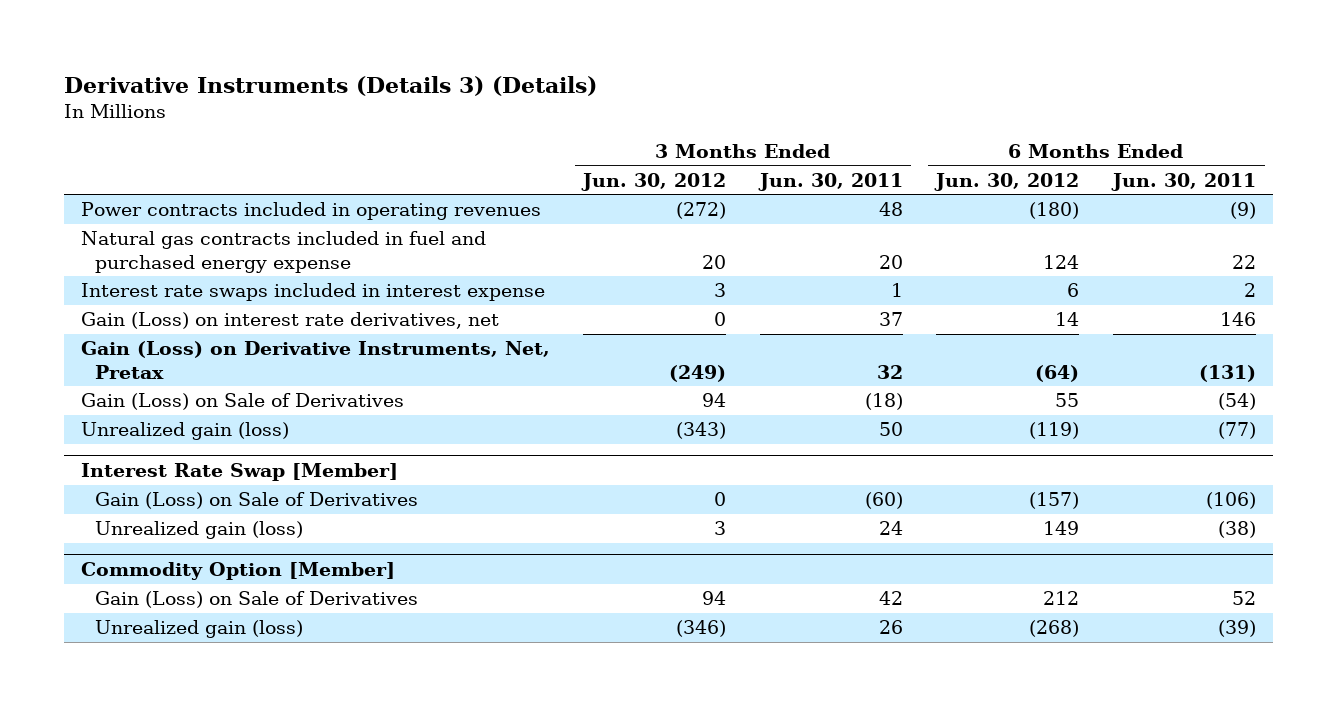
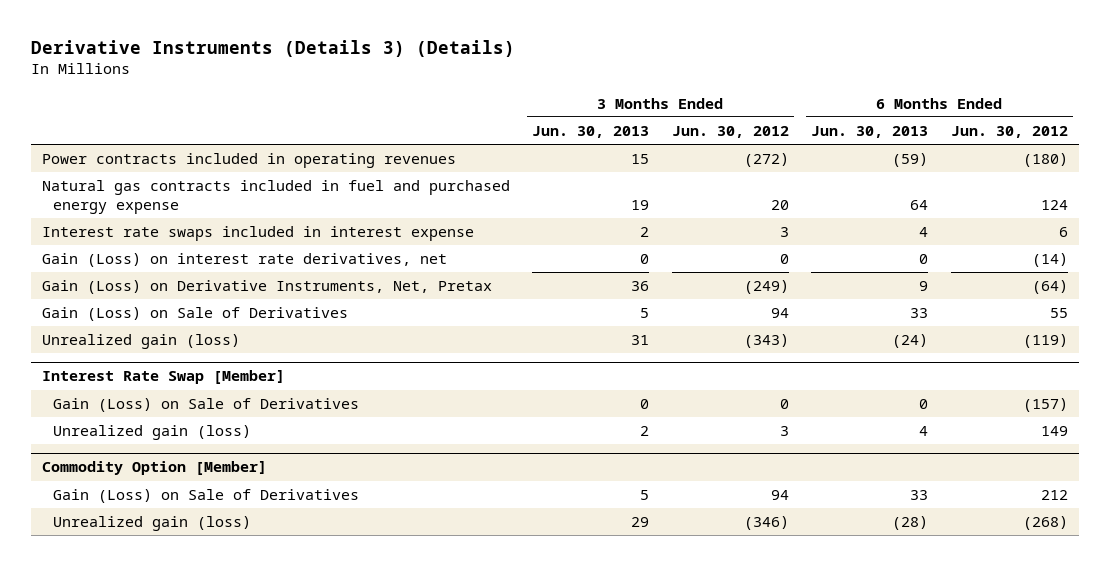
[757,172,903,191] Jun. 30, 2011 -> none
[1111,172,1257,191] Jun. 30, 2011 -> none
none -> [532,126,650,139] Jun. 30, 2013
none -> [811,126,929,139] Jun. 30, 2013
[1055,312,1080,327] 14 -> [1031,253,1068,268] (14)

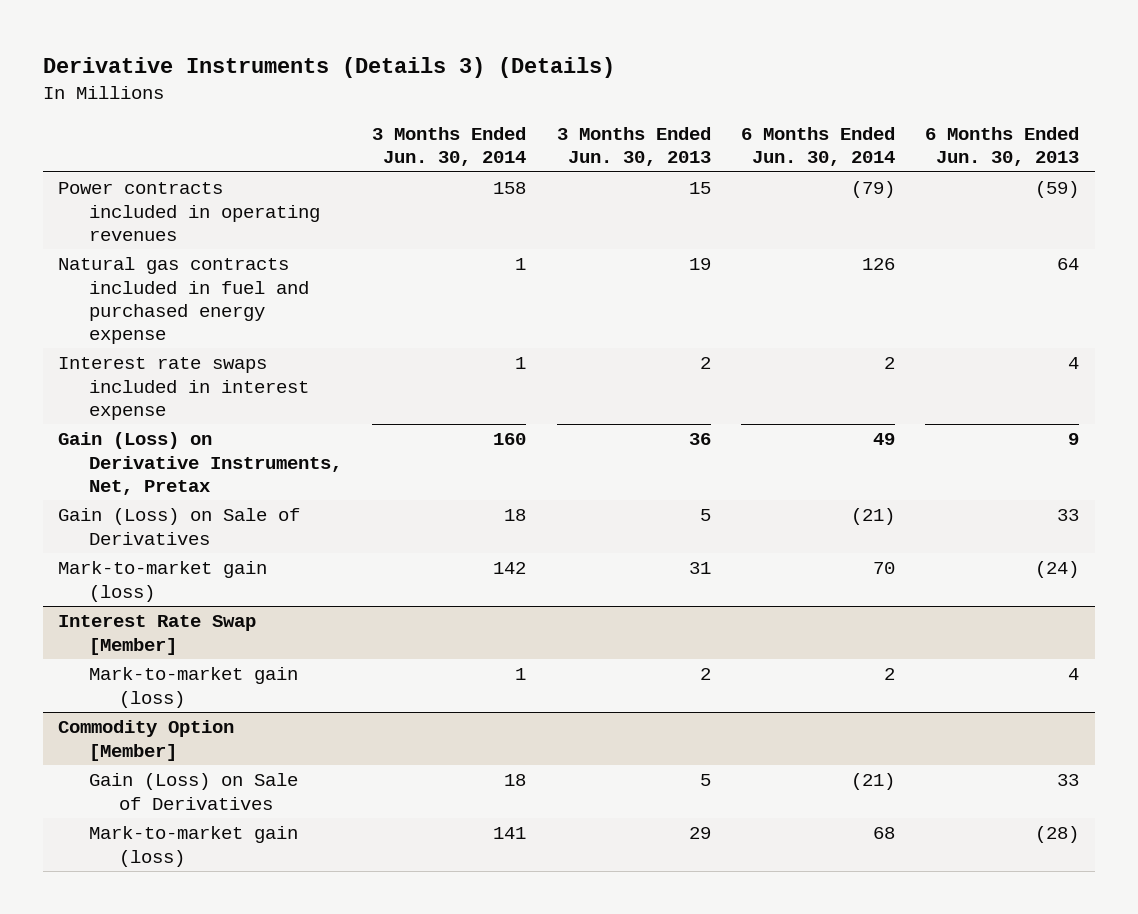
[671,126,789,139] Jun. 30, 2012 -> none
[950,126,1068,139] Jun. 30, 2012 -> none
none -> [372,126,527,166] 3 Months Ended Jun. 30, 2014
none -> [741,126,896,166] 6 Months Ended Jun. 30, 2014
[41,253,447,268] Gain (Loss) on interest rate derivatives, net -> none
[41,334,240,350] Unrealized gain (loss) -> [58,561,268,602] Mark-to-market gain (loss)
[52,398,359,413] Gain (Loss) on Sale of Derivatives -> none
[52,425,251,441] Unrealized gain (loss) -> [88,667,298,708] Mark-to-market gain (loss)
[52,516,251,532] Unrealized gain (loss) -> [88,826,298,867] Mark-to-market gain (loss)

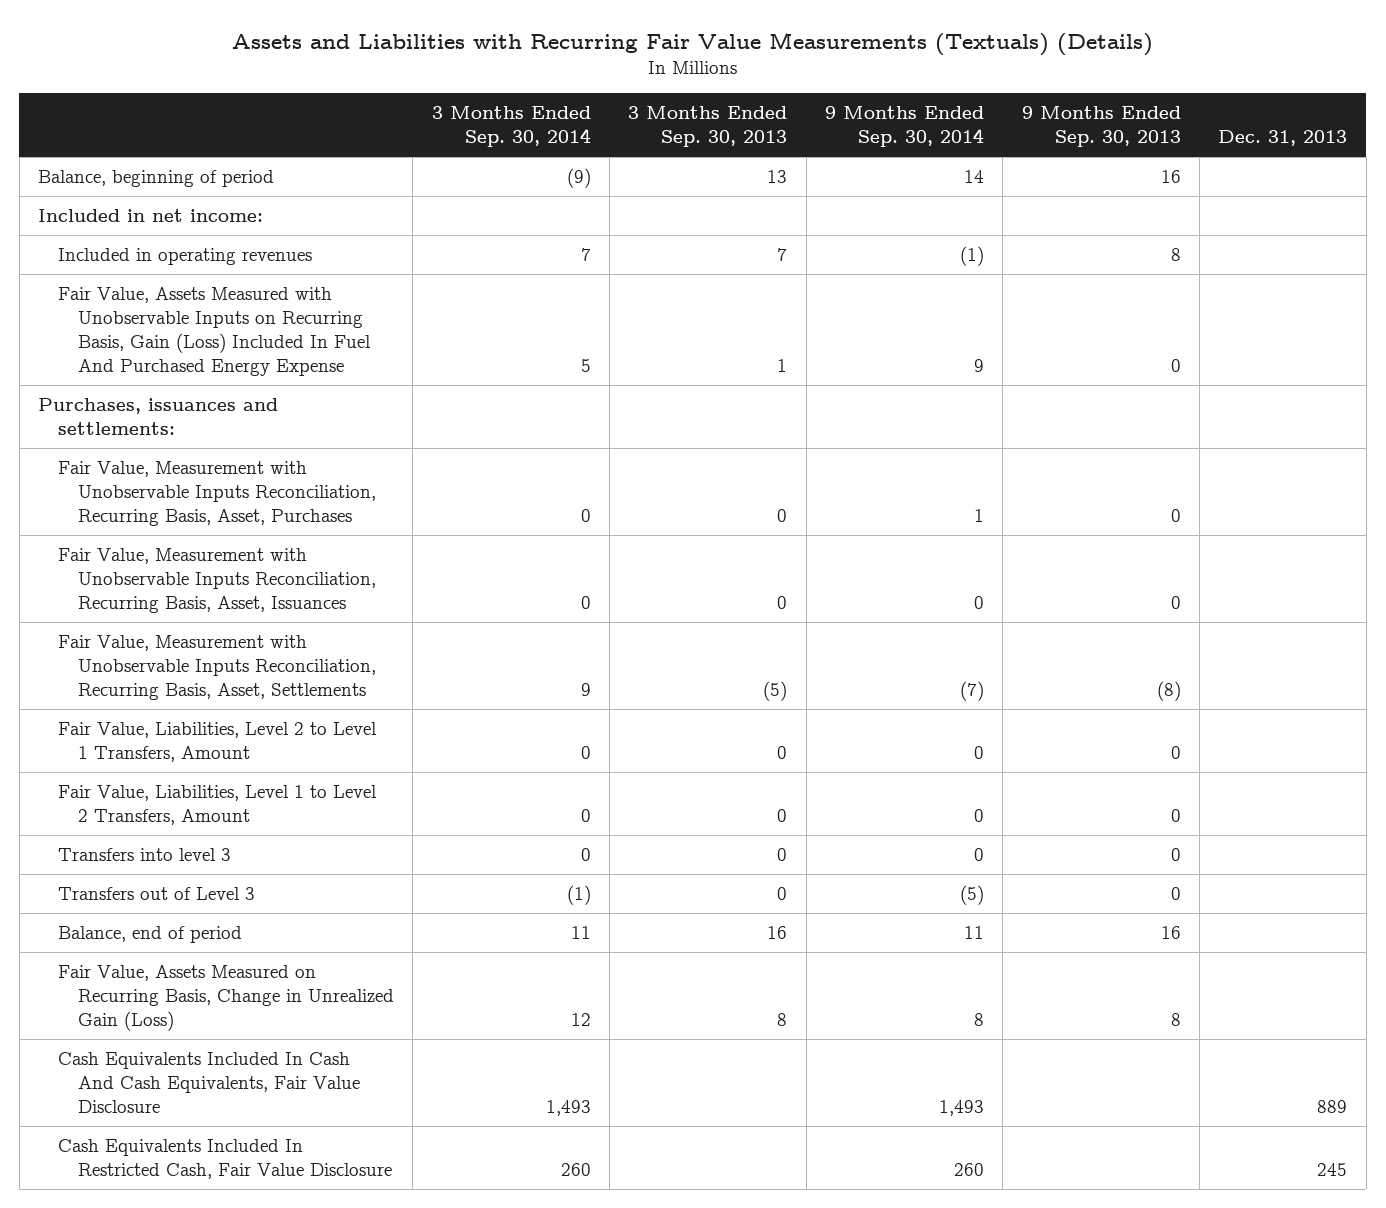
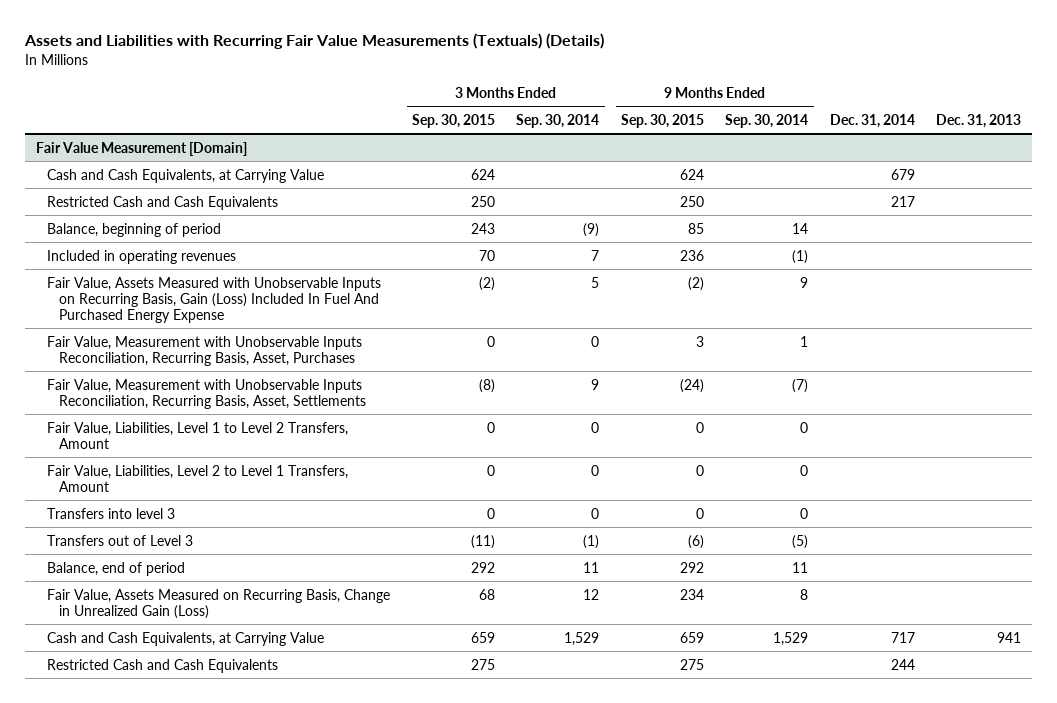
[628,106,788,148] 3 Months Ended Sep. 30, 2013 -> none
[1021,106,1181,148] 9 Months Ended Sep. 30, 2013 -> none
none -> [411,113,495,128] Sep. 30, 2015
none -> [620,113,704,128] Sep. 30, 2015
none -> [829,113,915,128] Dec. 31, 2014
none -> [35,141,247,156] Fair Value Measurement [Domain]
none -> [47,168,325,183] Cash and Cash Equivalents, at Carrying Value
none -> [47,195,279,210] Restricted Cash and Cash Equivalents
[38,208,264,222] Included in net income: -> none
[38,397,279,436] Purchases, issuances and settlements: -> none
[58,547,377,614] Fair Value, Measurement with Unobservable Inputs Reconciliation, Recurring Basis, Asset, Issuances -> none
[58,721,378,763] Fair Value, Liabilities, Level 2 to Level 1 Transfers, Amount -> none
none -> [47,464,349,492] Fair Value, Liabilities, Level 2 to Level 1 Transfers, Amount
[58,1051,361,1114] Cash Equivalents Included In Cash And Cash Equivalents, Fair Value Disclosure -> none
[58,1138,393,1180] Cash Equivalents Included In Restricted Cash, Fair Value Disclosure -> none
none -> [47,631,325,646] Cash and Cash Equivalents, at Carrying Value
none -> [47,658,279,673] Restricted Cash and Cash Equivalents

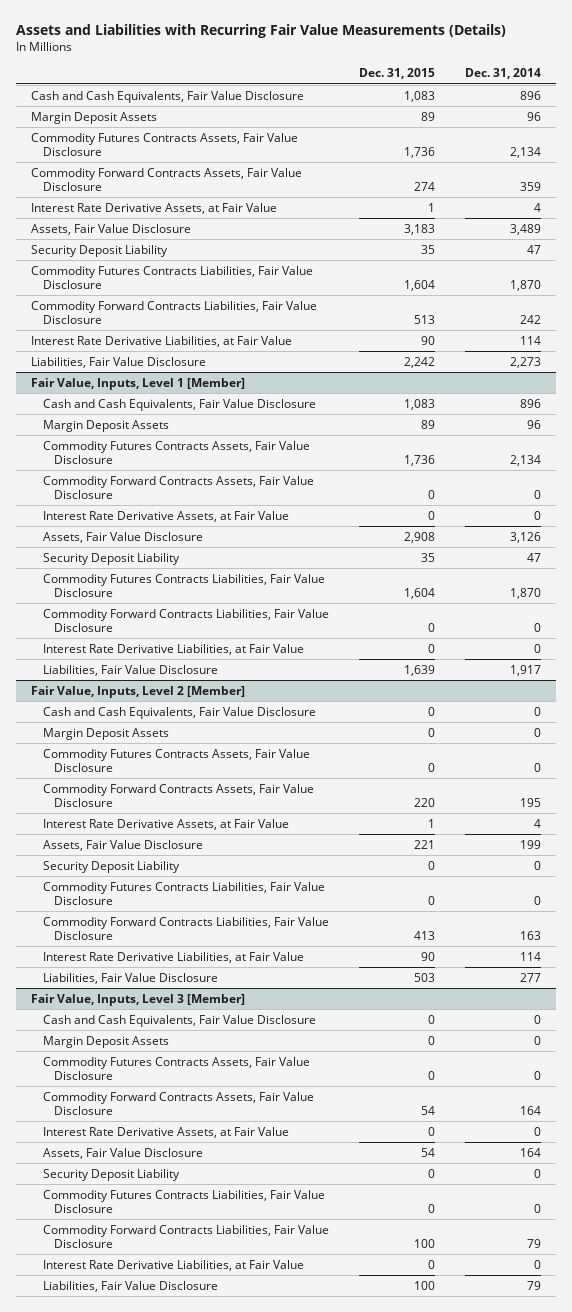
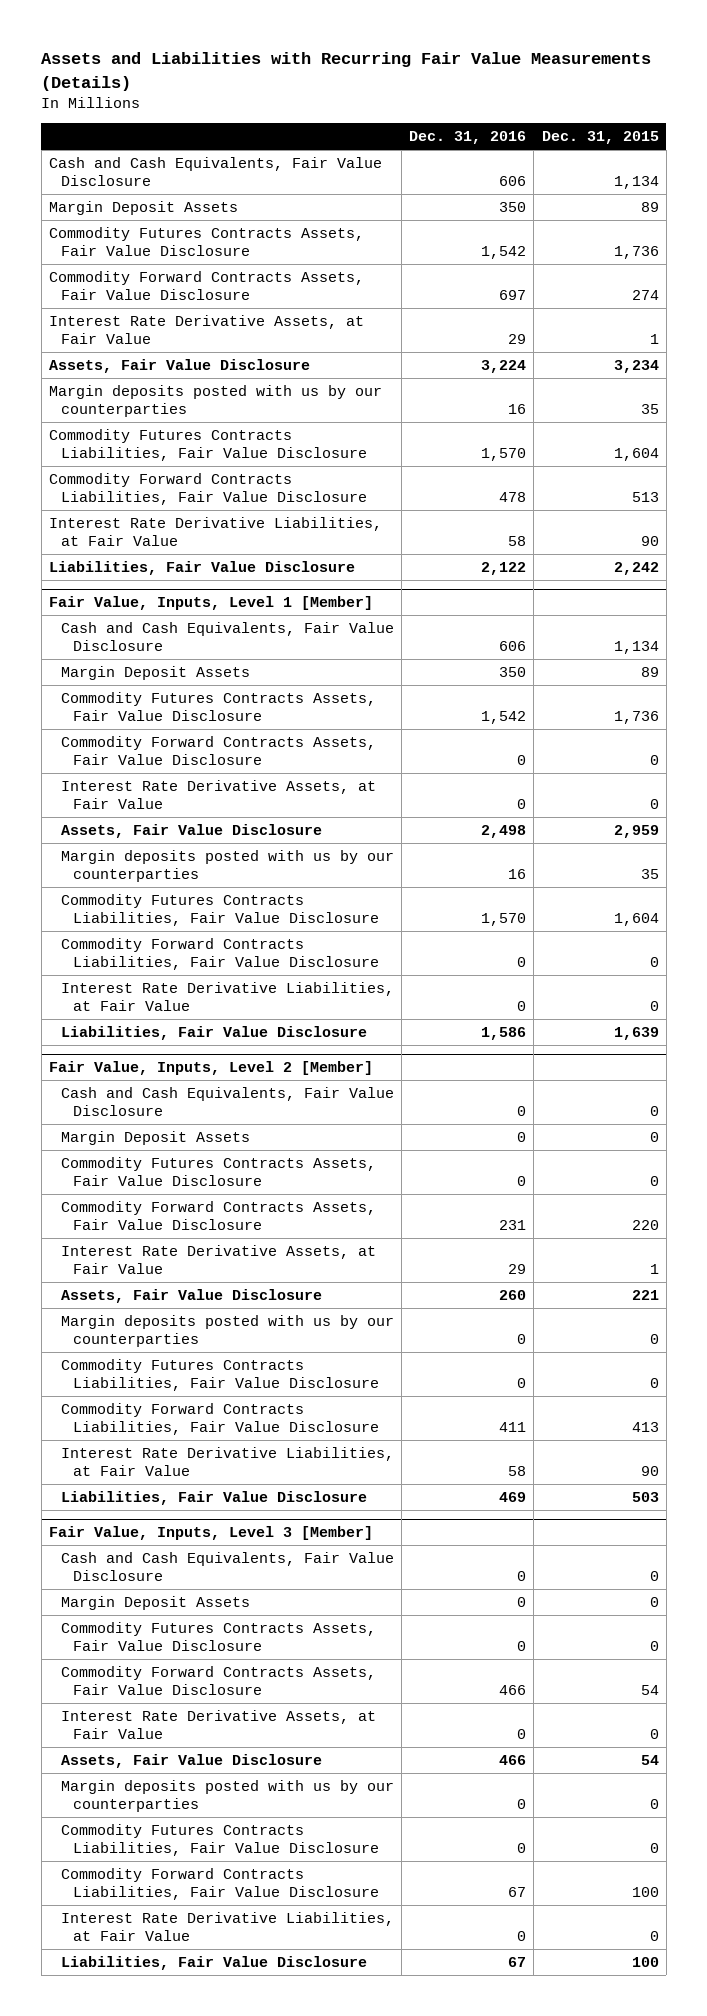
[464,68,541,80] Dec. 31, 2014 -> none
none -> [409,131,527,145] Dec. 31, 2016
[403,90,435,102] 1,083 -> [613,176,659,190] 1,134
[403,223,435,235] 3,183 -> [613,360,659,374] 3,234
[31,244,169,257] Security Deposit Liability -> [48,385,382,418] Margin deposits posted with us by our counterparties
[403,398,435,410] 1,083 -> [613,641,659,655] 1,134
[403,531,435,543] 2,908 -> [613,825,659,839] 2,959
[42,552,180,565] Security Deposit Liability -> [60,850,394,883] Margin deposits posted with us by our counterparties
[42,860,180,873] Security Deposit Liability -> [60,1315,394,1348] Margin deposits posted with us by our counterparties
[42,1168,180,1181] Security Deposit Liability -> [60,1780,394,1813] Margin deposits posted with us by our counterparties

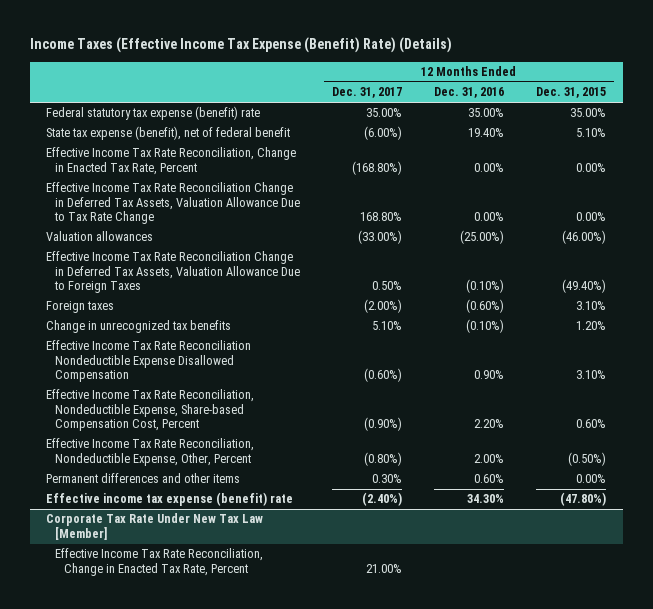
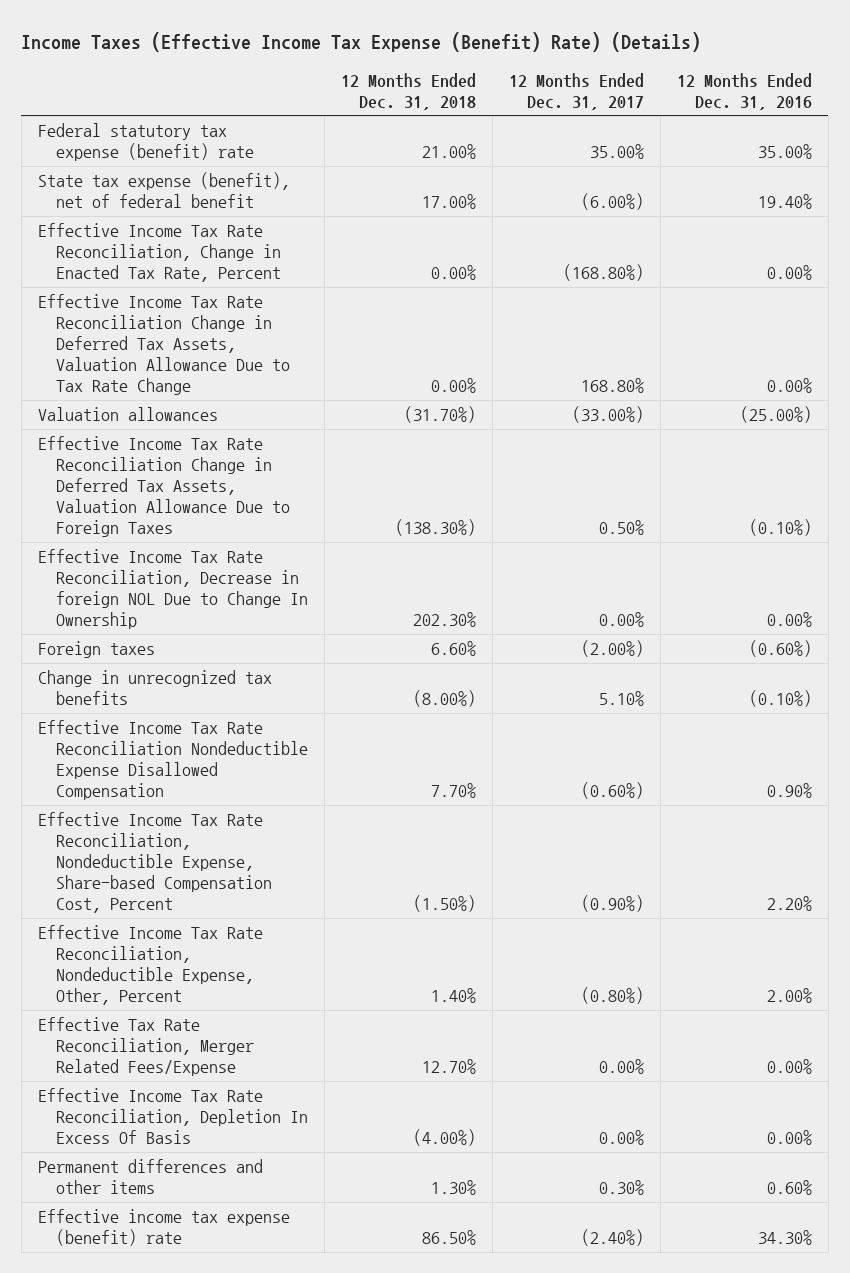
[536,87,607,99] Dec. 31, 2015 -> none
none -> [341,72,477,110] 12 Months Ended Dec. 31, 2018
none -> [37,548,309,630] Effective Income Tax Rate Reconciliation, Decrease in foreign NOL Due to Change In Ownership
none -> [37,1016,255,1077] Effective Tax Rate Reconciliation, Merger Related Fees/Expense
none -> [37,1087,309,1145] Effective Income Tax Rate Reconciliation, Depletion In Excess Of Basis
[46,513,264,540] Corporate Tax Rate Under New Tax Law [Member] -> none
[55,548,264,576] Effective Income Tax Rate Reconciliation, Change in Enacted Tax Rate, Percent -> none

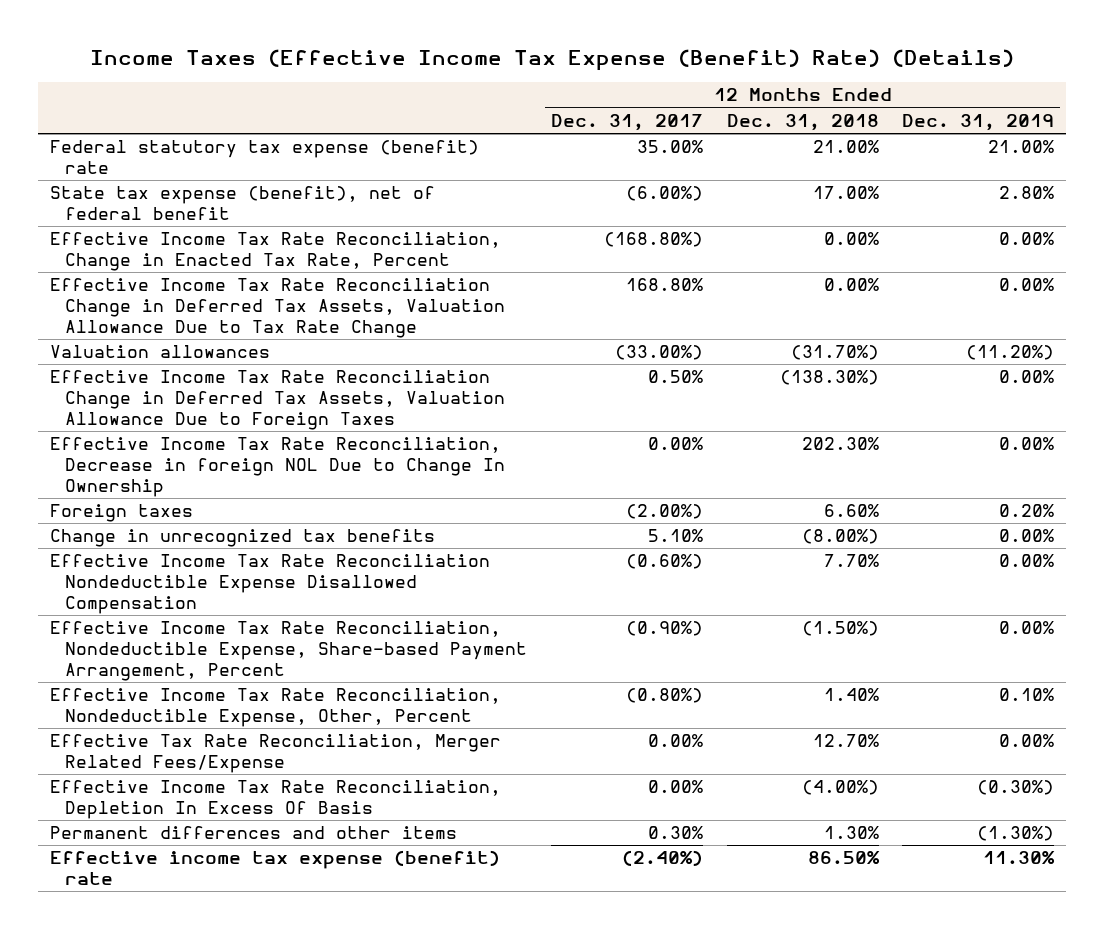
[676,72,812,110] 12 Months Ended Dec. 31, 2016 -> none
none -> [902,113,1055,131] Dec. 31, 2019
[37,811,273,914] Effective Income Tax Rate Reconciliation, Nondeductible Expense, Share-based Compensation Cost, Percent -> [49,621,527,681] Effective Income Tax Rate Reconciliation, Nondeductible Expense, Share-based Payment Arrangement, Percent

